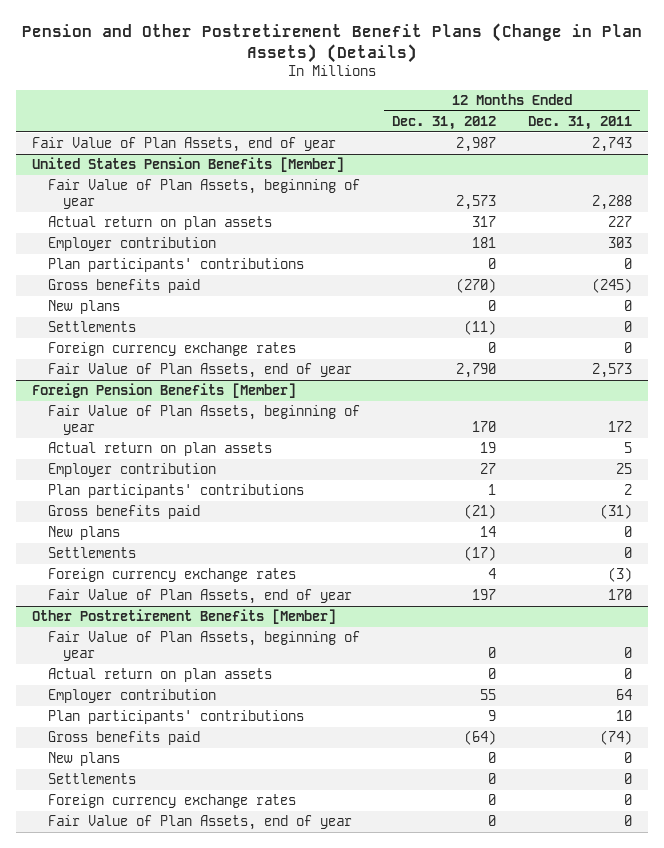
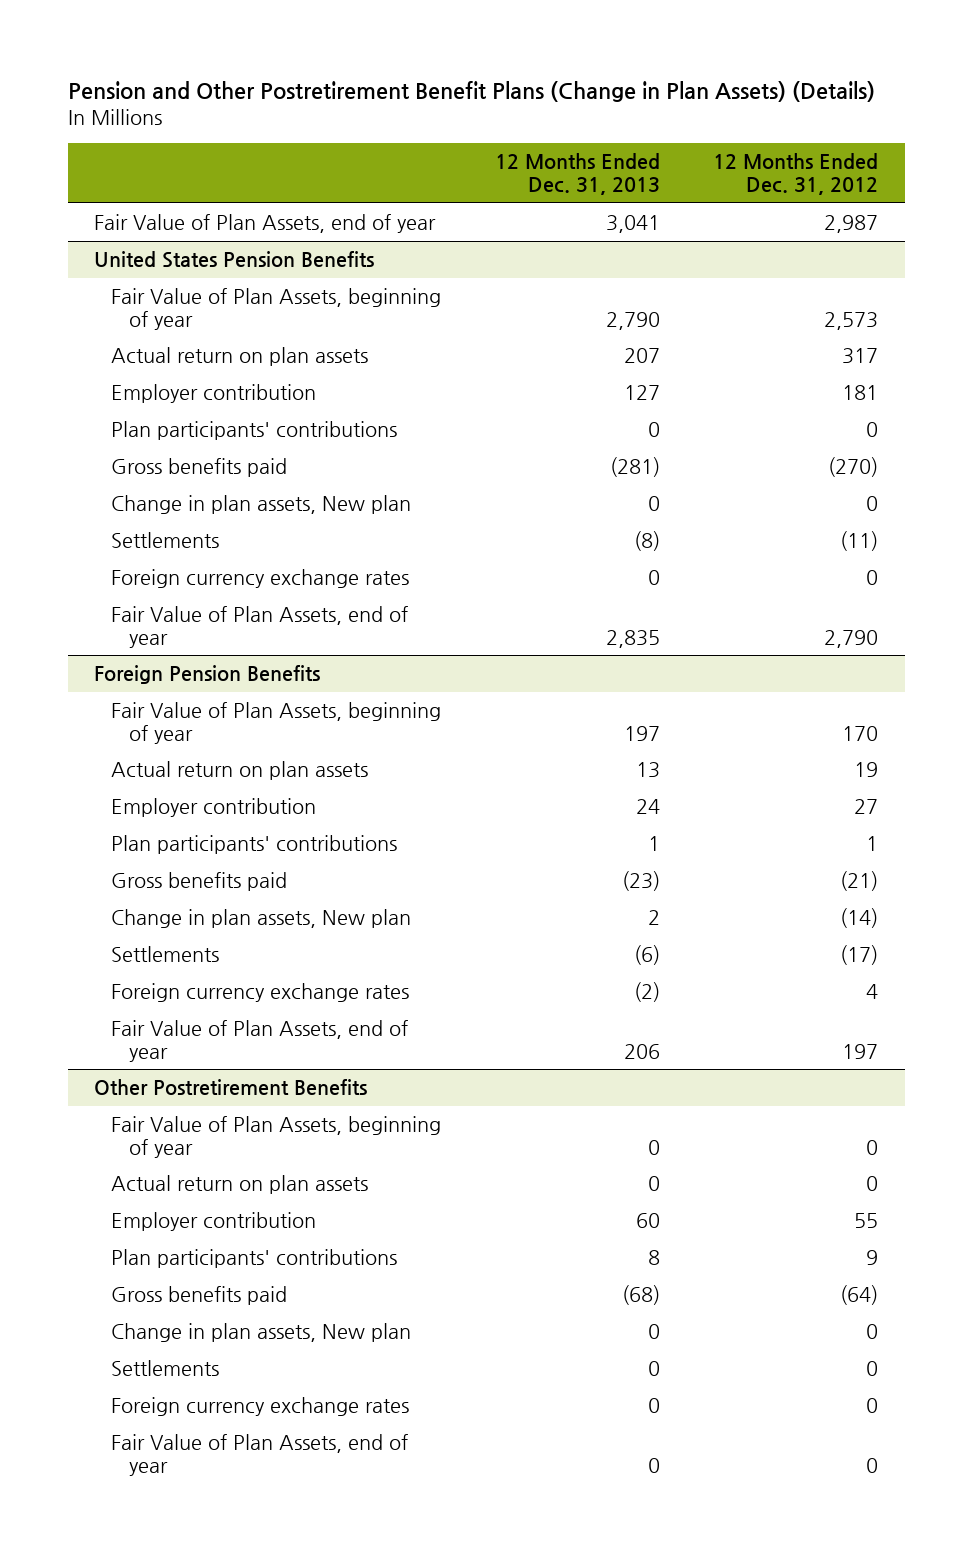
[527,115,632,130] Dec. 31, 2011 -> none
none -> [494,153,660,195] 12 Months Ended Dec. 31, 2013
[32,157,345,173] United States Pension Benefits [Member] -> [94,251,375,269] United States Pension Benefits
[47,300,120,315] New plans -> none
none -> [111,495,412,515] Change in plan assets, New plan
[32,383,297,399] Foreign Pension Benefits [Member] -> [94,665,321,685] Foreign Pension Benefits
[47,526,120,541] New plans -> none
none -> [111,909,412,929] Change in plan assets, New plan
[32,609,337,625] Other Postretirement Benefits [Member] -> [94,1079,368,1096] Other Postretirement Benefits
[47,752,120,767] New plans -> none
none -> [111,1323,412,1343] Change in plan assets, New plan

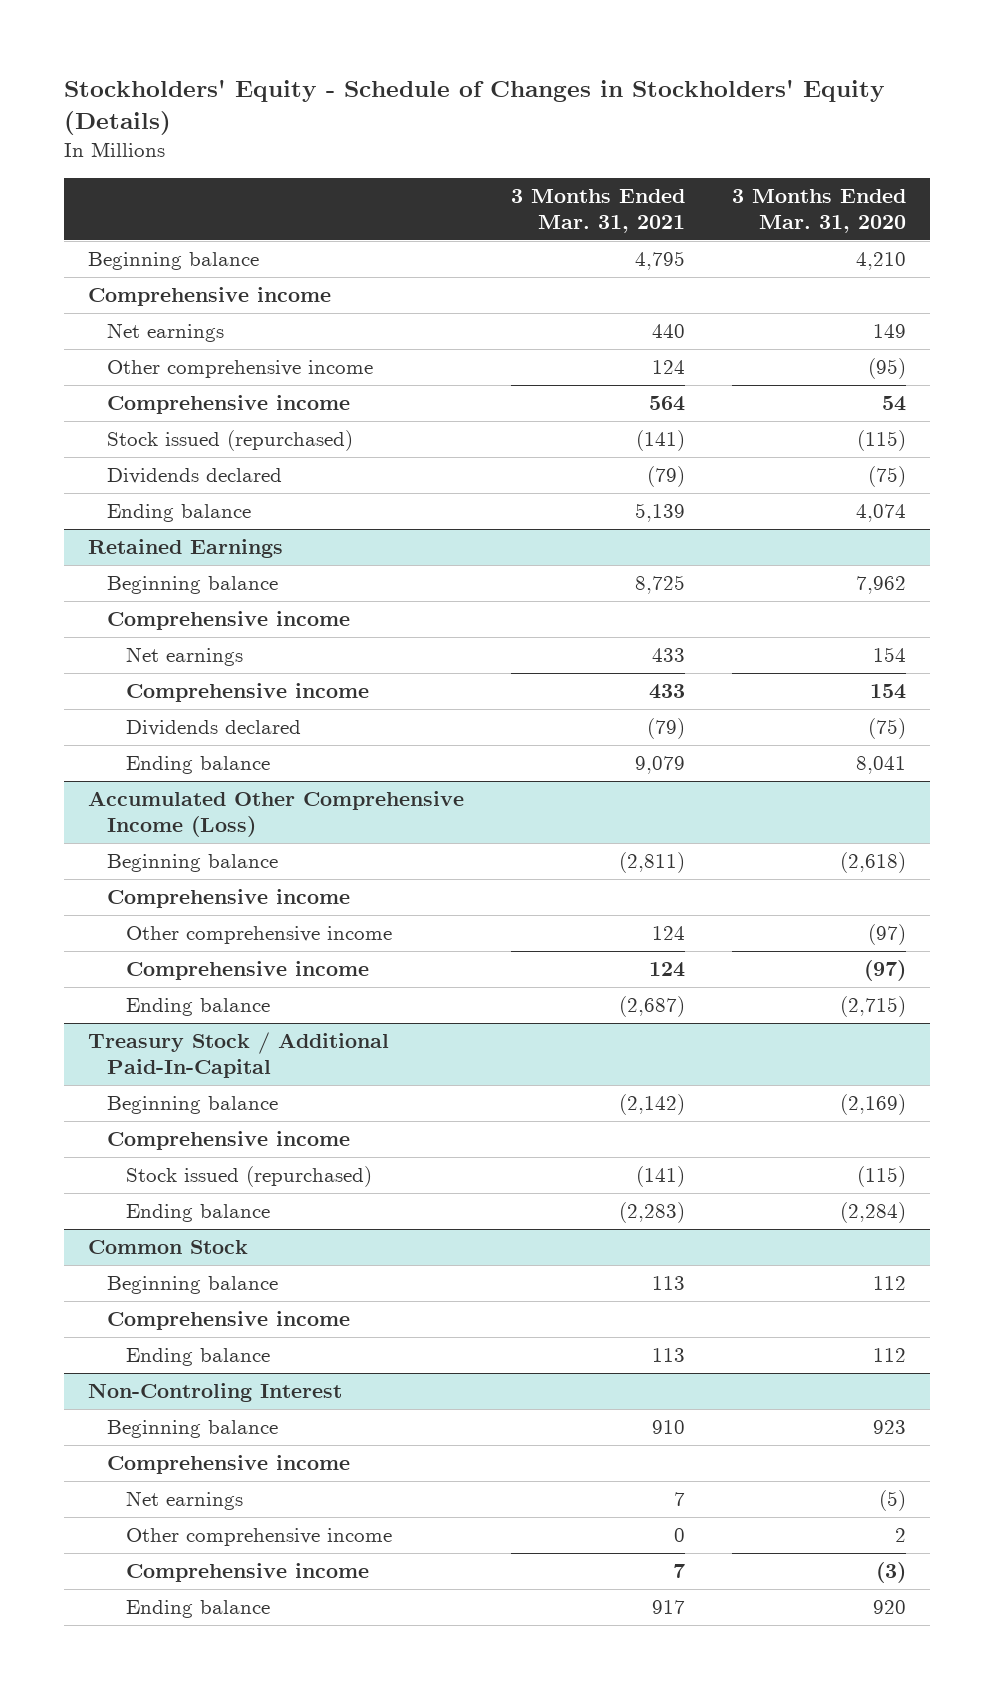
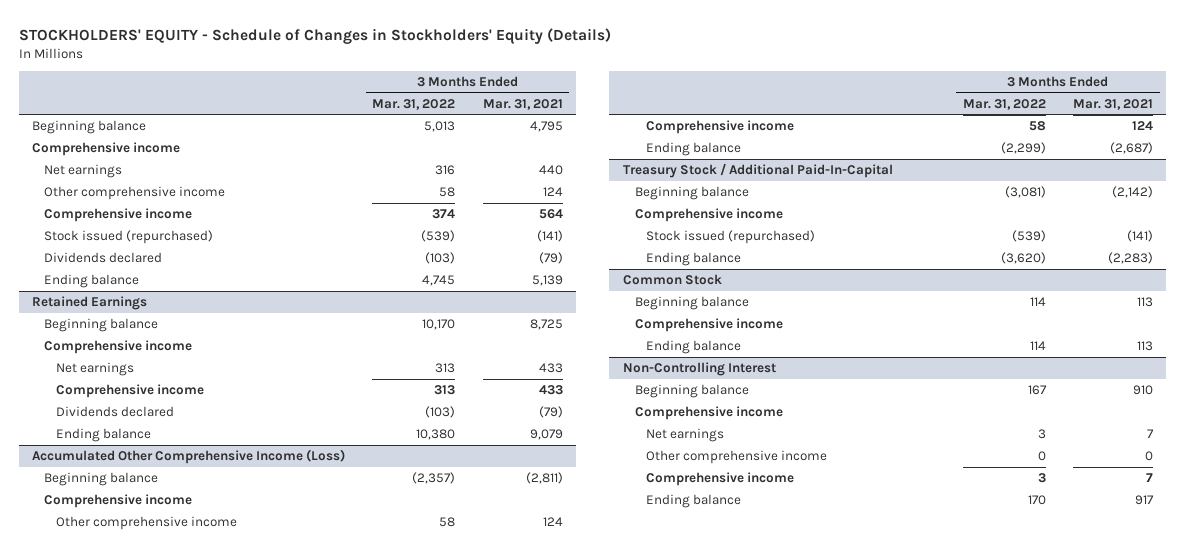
[64,78,886,135] Stockholders' Equity - Schedule of Changes in Stockholders' Equity (Details) -> [18,27,611,44] STOCKHOLDERS' EQUITY - Schedule of Changes in Stockholders' Equity (Details)
[732,188,907,233] 3 Months Ended Mar. 31, 2020 -> none
none -> [372,98,456,110] Mar. 31, 2022
[87,1383,342,1403] Non-Controling Interest -> [622,361,776,376] Non-Controlling Interest

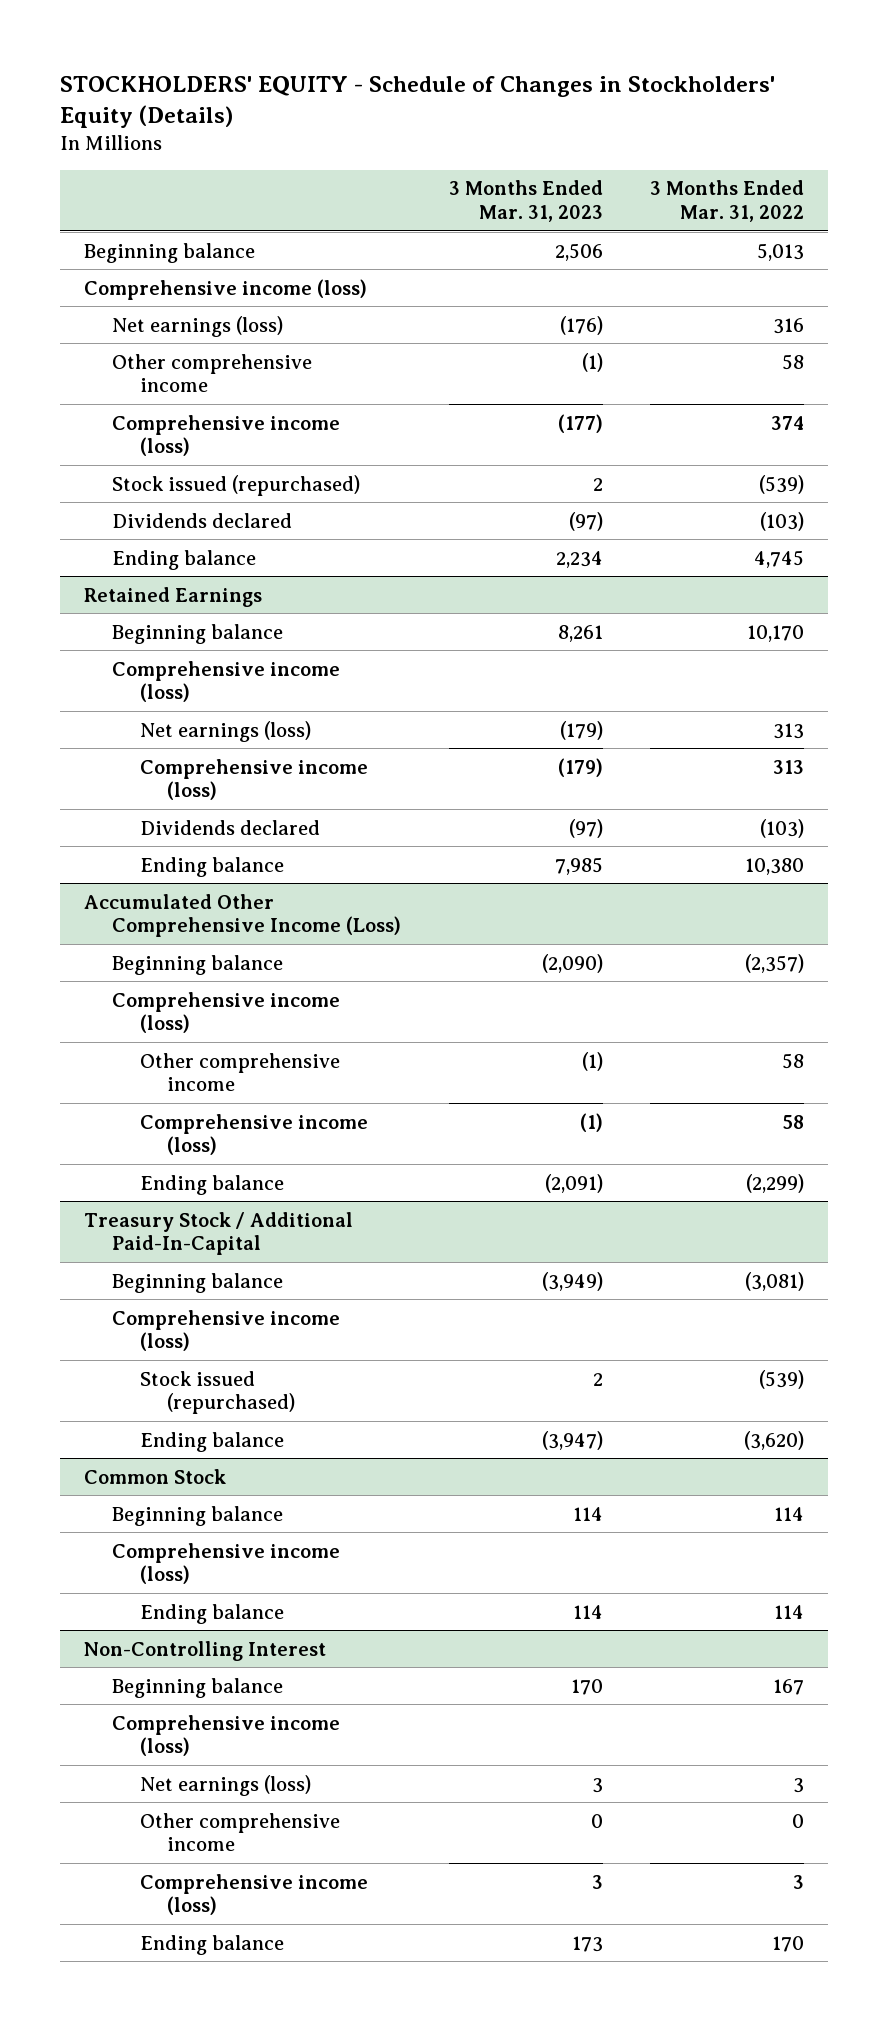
[482,98,563,110] Mar. 31, 2021 -> none
none -> [448,180,603,223] 3 Months Ended Mar. 31, 2023
[32,141,181,156] Comprehensive income -> [84,278,368,300] Comprehensive income (loss)
[44,163,123,178] Net earnings -> [111,315,283,337] Net earnings (loss)
[44,207,193,222] Comprehensive income -> [111,414,340,457] Comprehensive income (loss)
[44,339,193,354] Comprehensive income -> [111,660,340,703] Comprehensive income (loss)
[55,361,134,376] Net earnings -> [139,720,311,742] Net earnings (loss)
[55,383,204,398] Comprehensive income -> [139,758,368,801] Comprehensive income (loss)
[44,493,193,508] Comprehensive income -> [111,991,340,1034] Comprehensive income (loss)
[646,119,795,134] Comprehensive income -> [139,1113,368,1156] Comprehensive income (loss)
[634,207,783,222] Comprehensive income -> [111,1309,340,1352] Comprehensive income (loss)
[634,317,783,332] Comprehensive income -> [111,1542,340,1585] Comprehensive income (loss)
[634,405,783,420] Comprehensive income -> [111,1714,340,1757] Comprehensive income (loss)
[646,427,725,442] Net earnings -> [139,1774,311,1796] Net earnings (loss)
[646,471,795,486] Comprehensive income -> [139,1873,368,1916] Comprehensive income (loss)

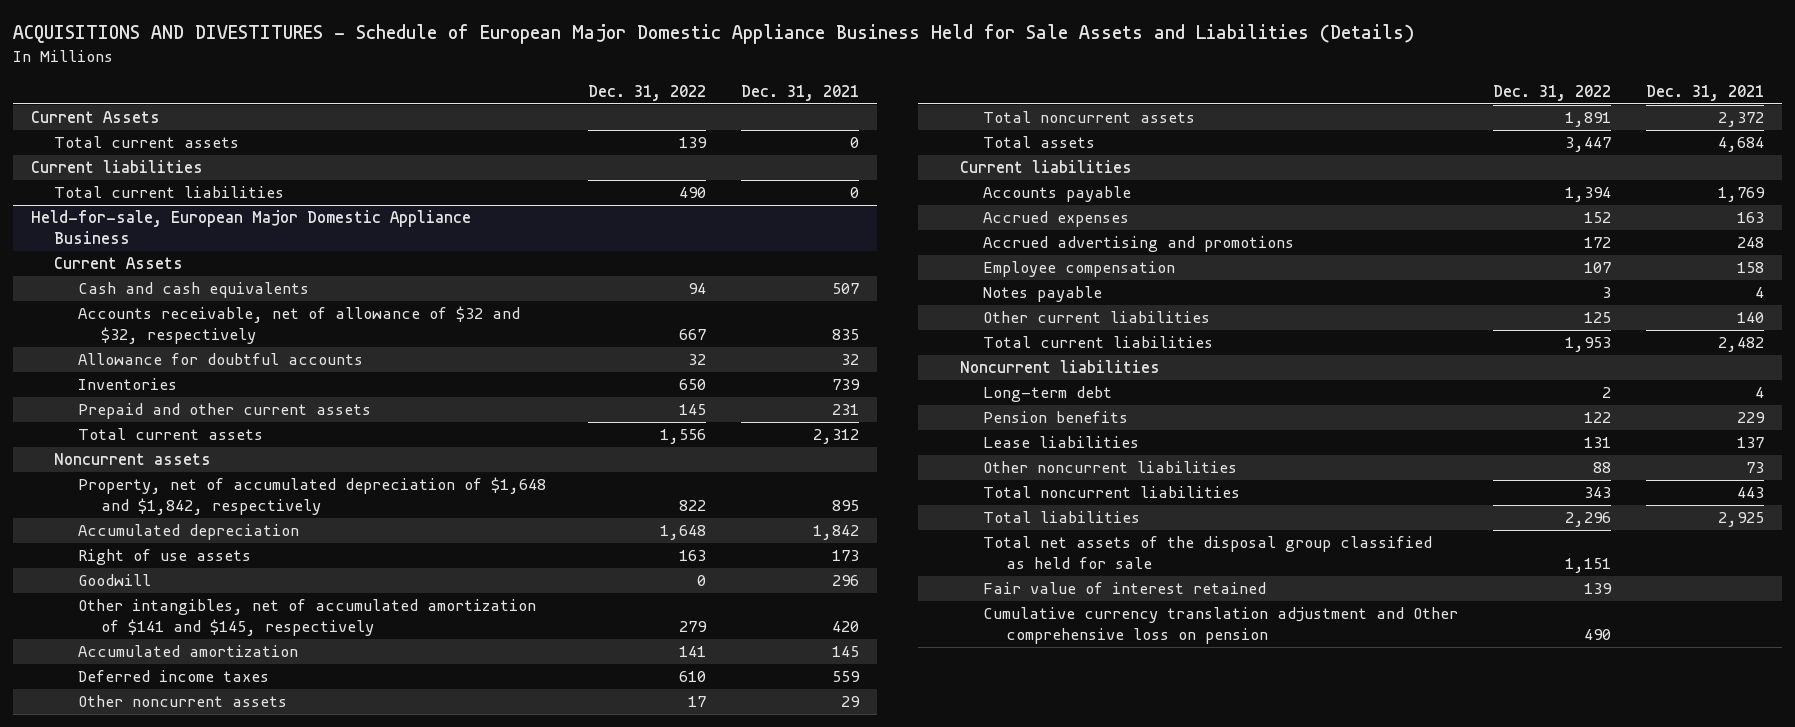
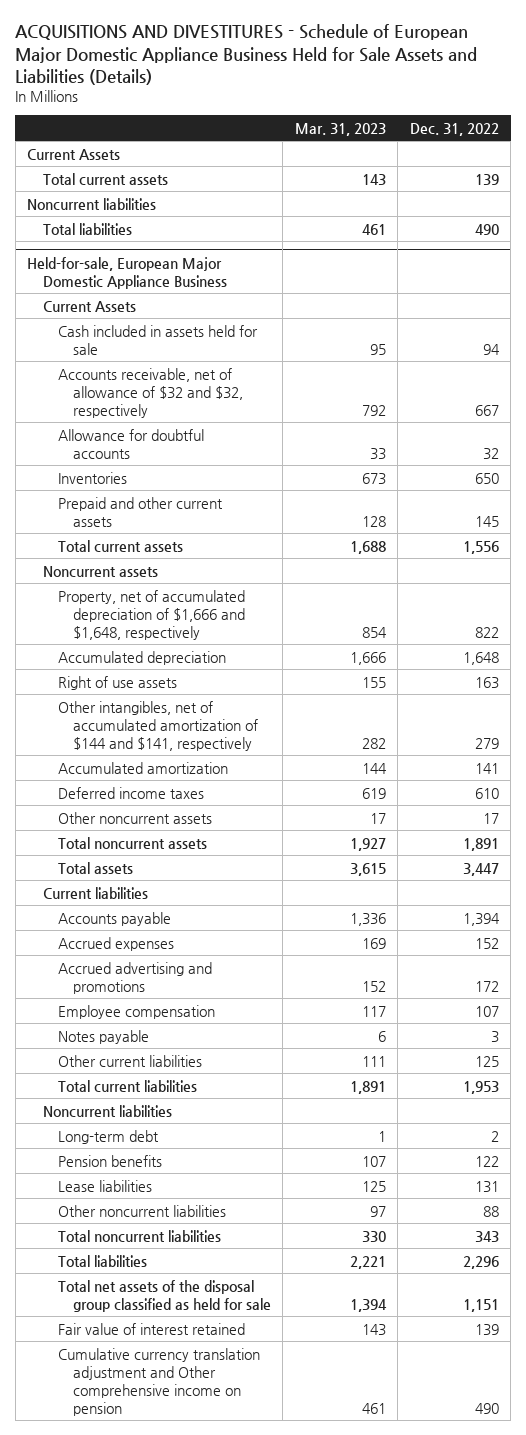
[741,84,860,101] Dec. 31, 2021 -> none
none -> [294,122,386,136] Mar. 31, 2023
[31,160,204,174] Current liabilities -> none
none -> [27,197,157,210] Noncurrent liabilities
[54,186,285,199] Total current liabilities -> [42,222,132,235] Total liabilities
[77,282,309,299] Cash and cash equivalents -> [57,324,258,355] Cash included in assets held for sale
[77,477,546,516] Property, net of accumulated depreciation of $1,648 and $1,842, respectively -> [57,589,245,640] Property, net of accumulated depreciation of $1,666 and $1,648, respectively
[77,574,151,587] Goodwill -> none
[77,599,536,637] Other intangibles, net of accumulated amortization of $141 and $145, respectively -> [57,700,258,751] Other intangibles, net of accumulated amortization of $144 and $141, respectively
[983,607,1459,645] Cumulative currency translation adjustment and Other comprehensive loss on pension -> [57,1347,260,1416] Cumulative currency translation adjustment and Other comprehensive income on pension

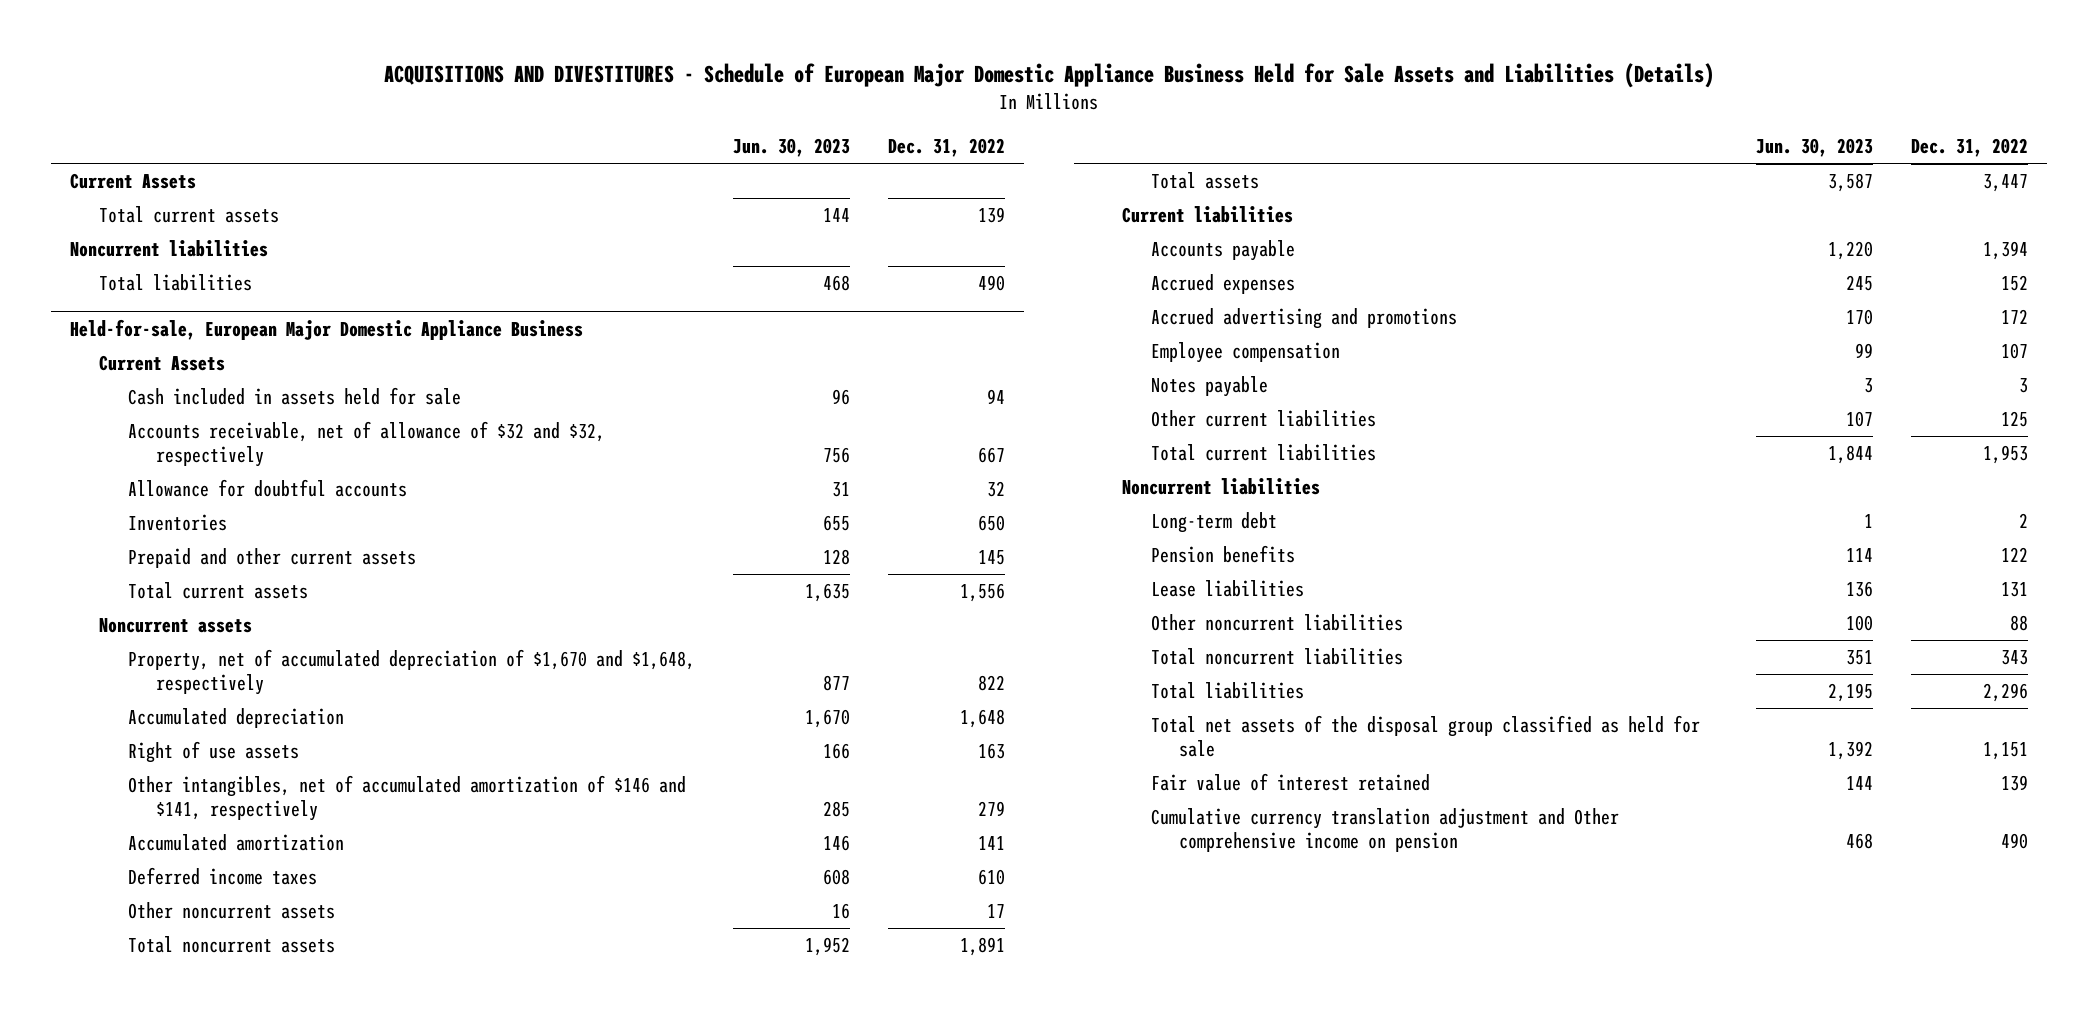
[294,122,386,136] Mar. 31, 2023 -> none
none -> [732,138,850,158] Jun. 30, 2023
[57,589,245,640] Property, net of accumulated depreciation of $1,666 and $1,648, respectively -> [127,649,695,695] Property, net of accumulated depreciation of $1,670 and $1,648, respectively
[57,700,258,751] Other intangibles, net of accumulated amortization of $144 and $141, respectively -> [127,775,686,821] Other intangibles, net of accumulated amortization of $146 and $141, respectively

